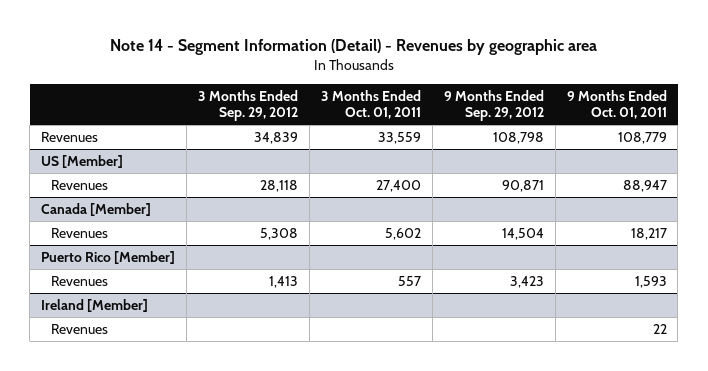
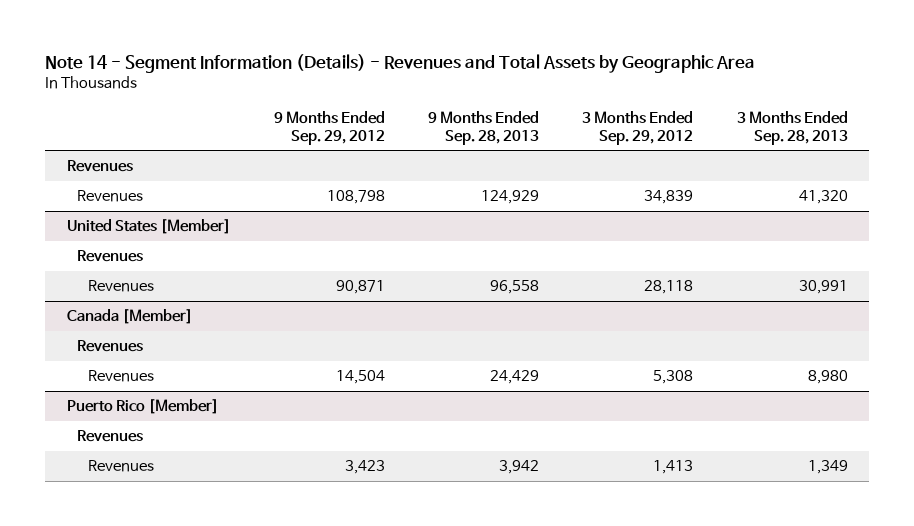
[109,39,597,56] Note 14 - Segment Information (Detail) - Revenues by geographic area -> [44,53,755,73] Note 14 - Segment Information (Details) - Revenues and Total Assets by Geographic Area
[320,89,421,120] 3 Months Ended Oct. 01, 2011 -> none
[566,89,667,120] 9 Months Ended Oct. 01, 2011 -> none
none -> [428,110,540,145] 9 Months Ended Sep. 28, 2013
none -> [736,110,848,145] 3 Months Ended Sep. 28, 2013
none -> [66,160,133,173] Revenues
[41,154,124,168] US [Member] -> none
none -> [66,219,231,235] United States [Member]
none -> [77,250,144,263] Revenues
none -> [77,340,144,353] Revenues
[41,298,149,312] Ireland [Member] -> none
[51,275,109,286] Revenues -> [87,460,154,473] Revenues

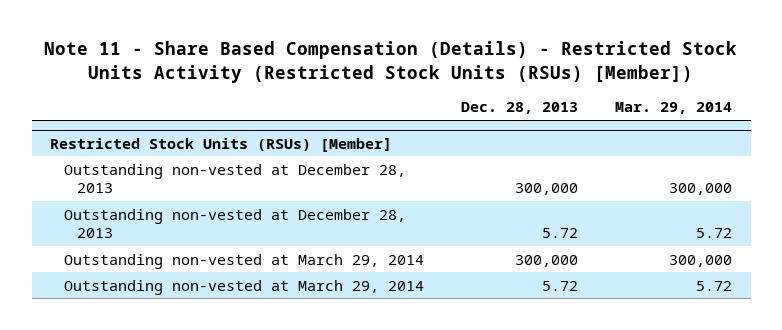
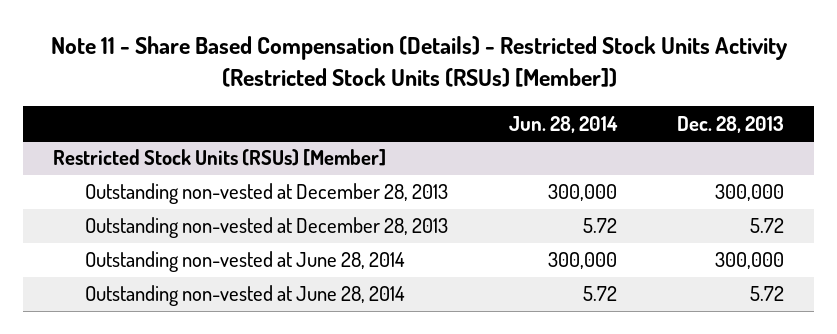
[614,102,732,115] Mar. 29, 2014 -> none
none -> [508,115,618,133] Jun. 28, 2014
[63,253,424,269] Outstanding non-vested at March 29, 2014 -> [85,251,406,273] Outstanding non-vested at June 28, 2014
[63,279,424,295] Outstanding non-vested at March 29, 2014 -> [85,285,406,307] Outstanding non-vested at June 28, 2014

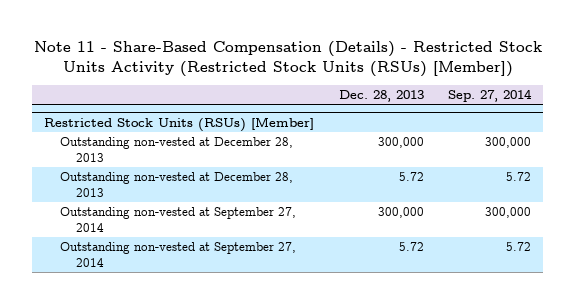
[50,36,787,88] Note 11 - Share Based Compensation (Details) - Restricted Stock Units Activity (Restricted Stock Units (RSUs) [Member]) -> [33,41,542,78] Note 11 - Share-Based Compensation (Details) - Restricted Stock Units Activity (Restricted Stock Units (RSUs) [Member])
[508,115,618,133] Jun. 28, 2014 -> none
none -> [448,89,533,103] Sep. 27, 2014
[85,251,406,273] Outstanding non-vested at June 28, 2014 -> [60,206,297,232] Outstanding non-vested at September 27, 2014
[85,285,406,307] Outstanding non-vested at June 28, 2014 -> [60,241,297,267] Outstanding non-vested at September 27, 2014

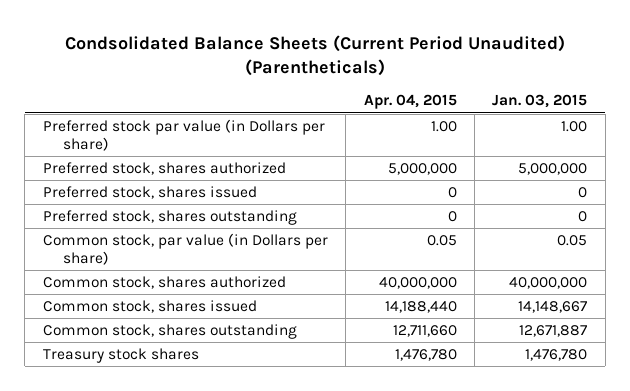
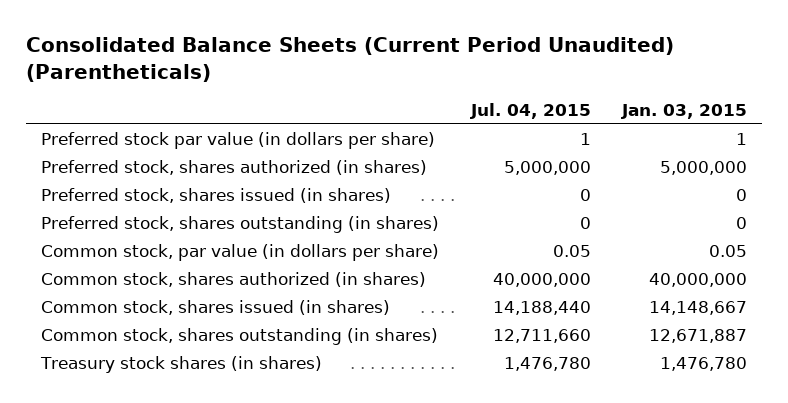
[65,34,566,76] Condsolidated Balance Sheets (Current Period Unaudited) (Parentheticals) -> [25,37,674,82] Consolidated Balance Sheets (Current Period Unaudited) (Parentheticals)
[363,94,457,110] Apr. 04, 2015 -> none
none -> [469,102,591,119] Jul. 04, 2015
[42,119,325,152] Preferred stock par value (in Dollars per share) -> [41,132,436,150] Preferred stock par value (in dollars per share)
[561,121,588,133] 1.00 -> [735,133,747,146] 1
[42,162,286,176] Preferred stock, shares authorized -> [41,160,428,176] Preferred stock, shares authorized (in shares)
[42,186,257,200] Preferred stock, shares issued -> [41,188,392,204] Preferred stock, shares issued (in shares)
[42,210,297,226] Preferred stock, shares outstanding -> [41,216,440,234] Preferred stock, shares outstanding (in shares)
[42,233,328,266] Common stock, par value (in Dollars per share) -> [41,244,440,262] Common stock, par value (in dollars per share)
[42,276,286,290] Common stock, shares authorized -> [41,272,427,288] Common stock, shares authorized (in shares)
[42,300,257,314] Common stock, shares issued -> [41,300,391,316] Common stock, shares issued (in shares)
[42,324,297,340] Common stock, shares outstanding -> [41,328,439,346] Common stock, shares outstanding (in shares)
[42,348,199,364] Treasury stock shares -> [40,356,323,374] Treasury stock shares (in shares)

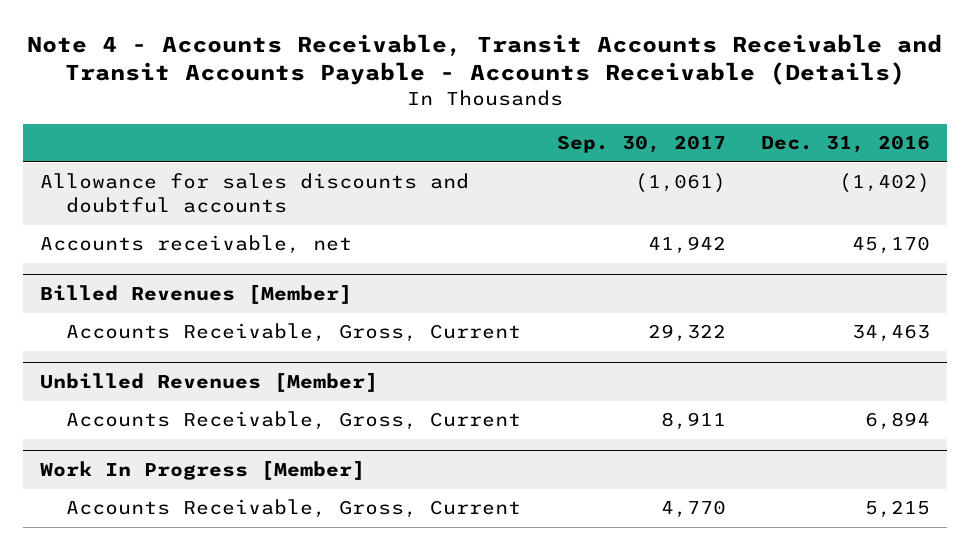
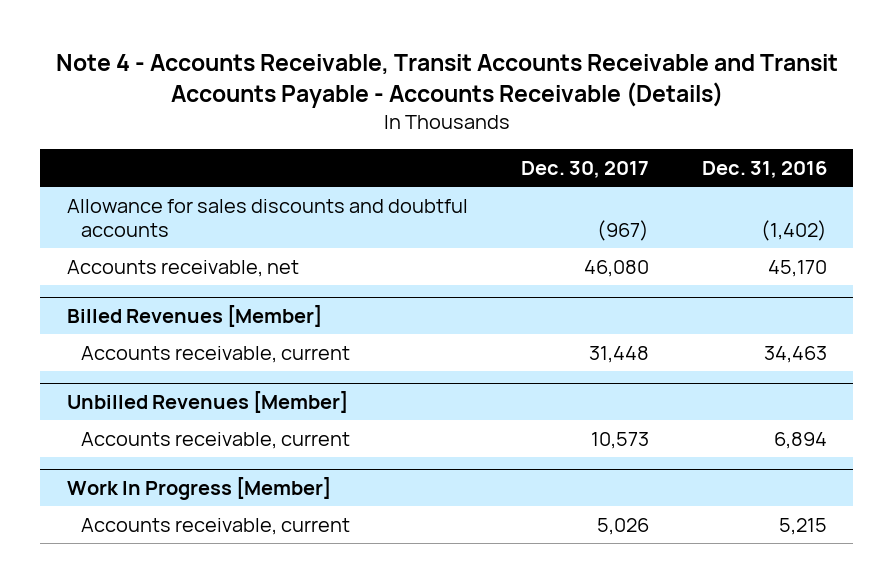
[556,135,726,154] Sep. 30, 2017 -> none
none -> [520,160,649,178] Dec. 30, 2017
[66,323,522,343] Accounts Receivable, Gross, Current -> [81,345,351,363] Accounts receivable, current
[66,411,522,431] Accounts Receivable, Gross, Current -> [81,431,351,449] Accounts receivable, current
[66,499,522,519] Accounts Receivable, Gross, Current -> [81,517,351,535] Accounts receivable, current

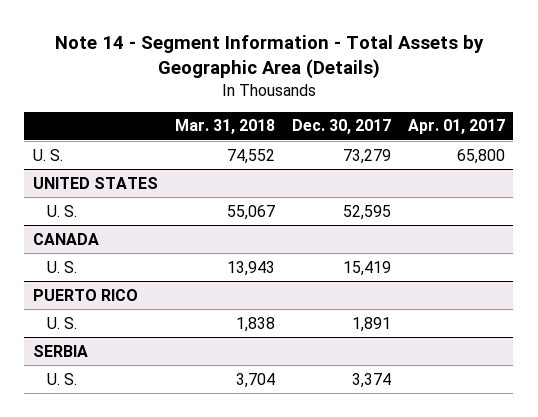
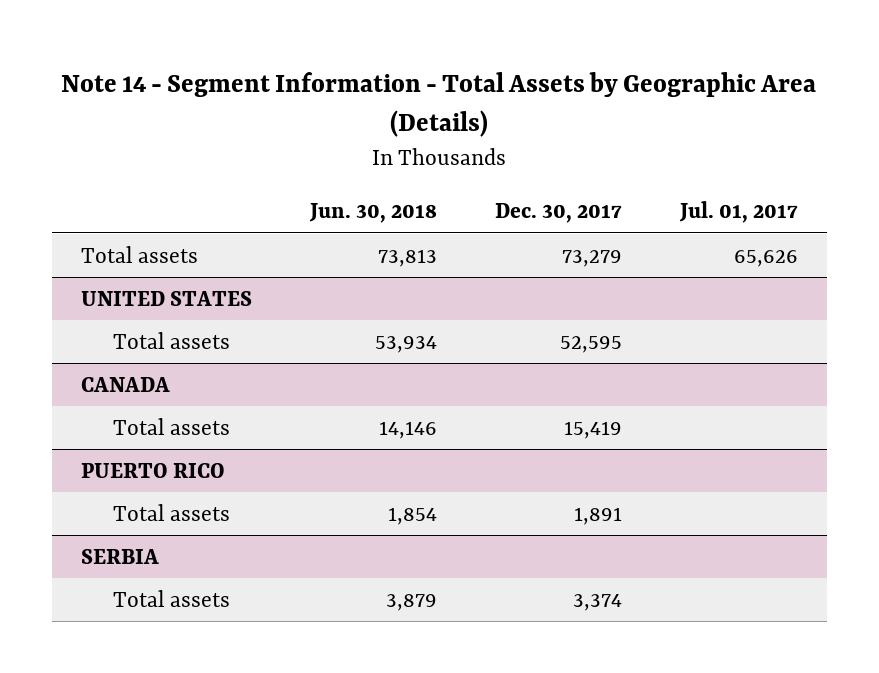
[174,119,275,135] Mar. 31, 2018 -> none
[407,119,505,135] Apr. 01, 2017 -> none
none -> [309,203,438,224] Jun. 30, 2018
none -> [678,201,798,224] Jul. 01, 2017
[32,148,63,161] U. S. -> [81,245,199,263] Total assets
[47,204,78,217] U. S. -> [112,331,230,349] Total assets
[47,260,78,273] U. S. -> [112,417,230,435] Total assets
[47,316,78,329] U. S. -> [112,503,230,521] Total assets
[47,372,78,385] U. S. -> [112,589,230,607] Total assets

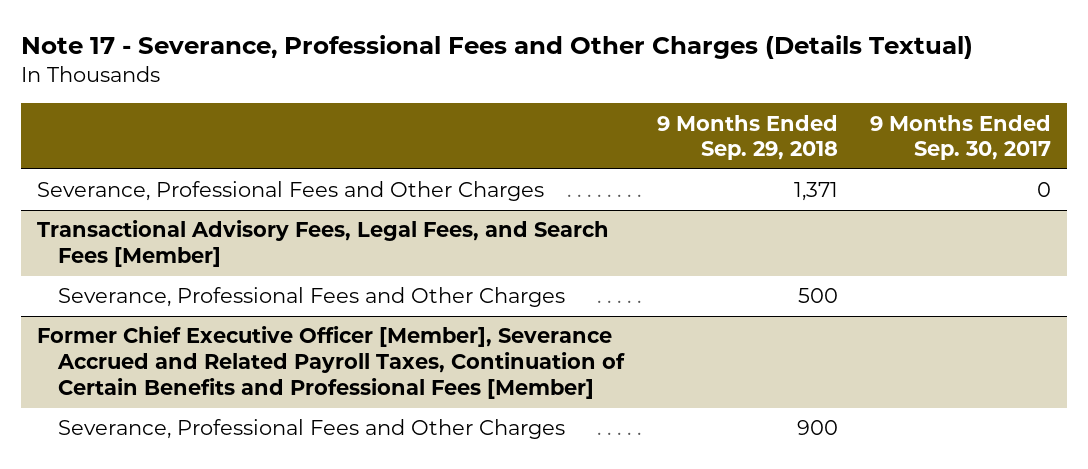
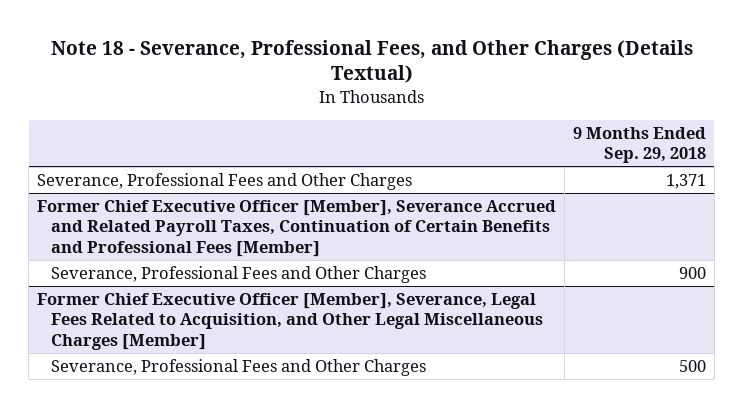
[20,34,973,59] Note 17 - Severance, Professional Fees and Other Charges (Details Textual) -> [50,39,693,84] Note 18 - Severance, Professional Fees, and Other Charges (Details Textual)
[870,114,1052,161] 9 Months Ended Sep. 30, 2017 -> none
[37,220,610,268] Transactional Advisory Fees, Legal Fees, and Search Fees [Member] -> none
[58,287,566,308] Severance, Professional Fees and Other Charges -> none
none -> [37,293,543,350] Former Chief Executive Officer [Member], Severance, Legal Fees Related to Acquisition, and Other Legal Miscellaneous Charges [Member]
none -> [50,359,426,377] Severance, Professional Fees and Other Charges

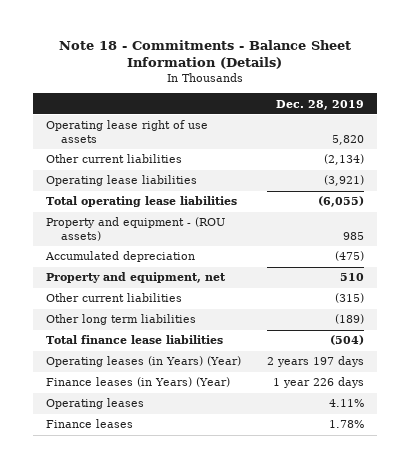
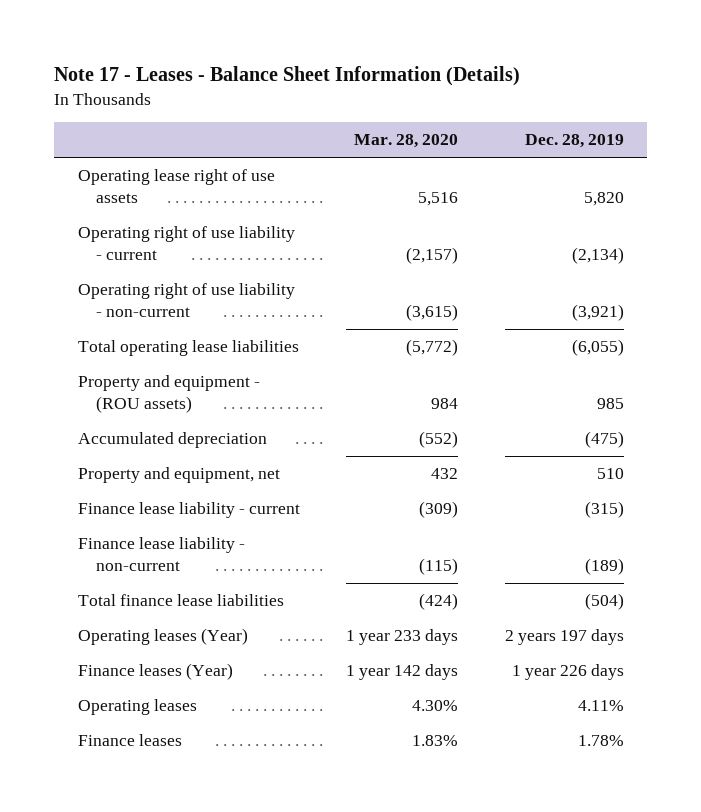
[59,40,352,70] Note 18 - Commitments - Balance Sheet Information (Details) -> [54,66,521,87] Note 17 - Leases - Balance Sheet Information (Details)
none -> [354,134,459,149] Mar. 28, 2020
[46,154,183,164] Other current liabilities -> [77,226,295,261] Operating right of use liability - current
[46,175,198,187] Operating lease liabilities -> [77,283,295,318] Operating right of use liability - non-current
[46,293,183,303] Other current liabilities -> [77,502,300,519] Finance lease liability - current
[46,314,197,326] Other long term liabilities -> [77,537,245,572] Finance lease liability - non-current
[46,356,242,368] Operating leases (in Years) (Year) -> [77,628,248,646] Operating leases (Year)
[46,377,231,388] Finance leases (in Years) (Year) -> [77,663,233,681] Finance leases (Year)

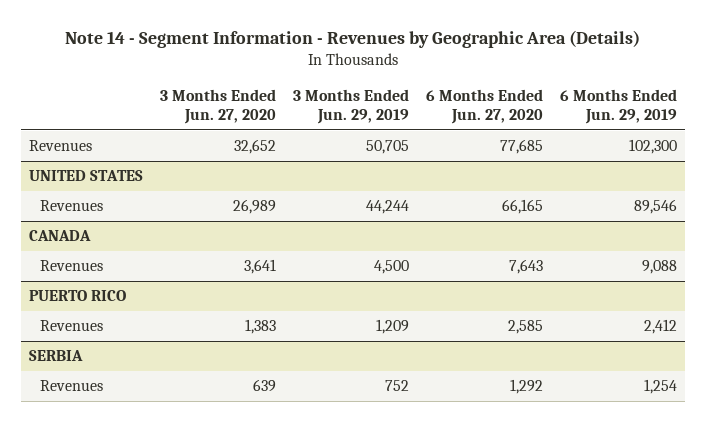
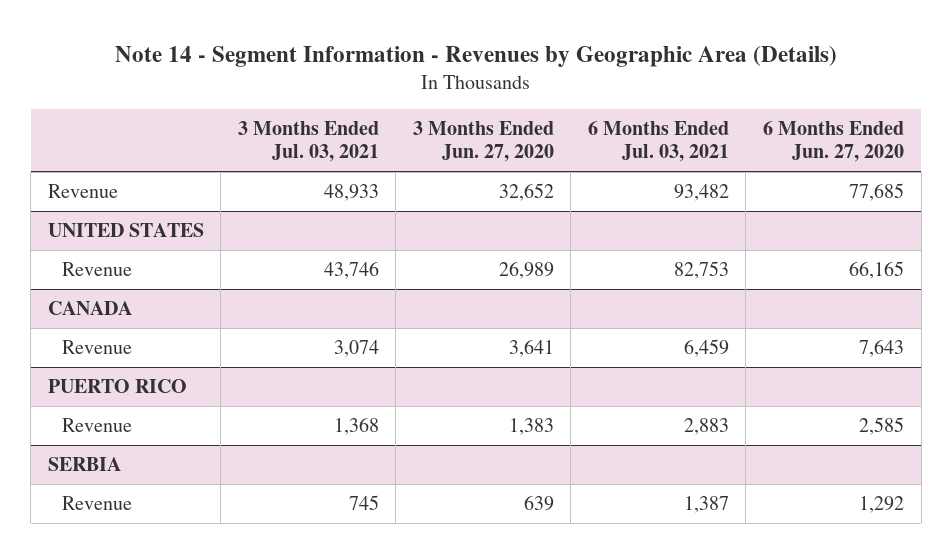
[292,88,409,124] 3 Months Ended Jun. 29, 2019 -> none
[559,88,677,124] 6 Months Ended Jun. 29, 2019 -> none
none -> [237,121,379,163] 3 Months Ended Jul. 03, 2021
none -> [587,121,729,163] 6 Months Ended Jul. 03, 2021
[29,140,93,152] Revenues -> [47,183,118,198] Revenue
[40,200,104,212] Revenues -> [62,261,133,276] Revenue
[40,260,104,272] Revenues -> [62,339,133,354] Revenue
[40,320,104,332] Revenues -> [62,417,133,432] Revenue
[40,380,104,392] Revenues -> [62,495,133,510] Revenue

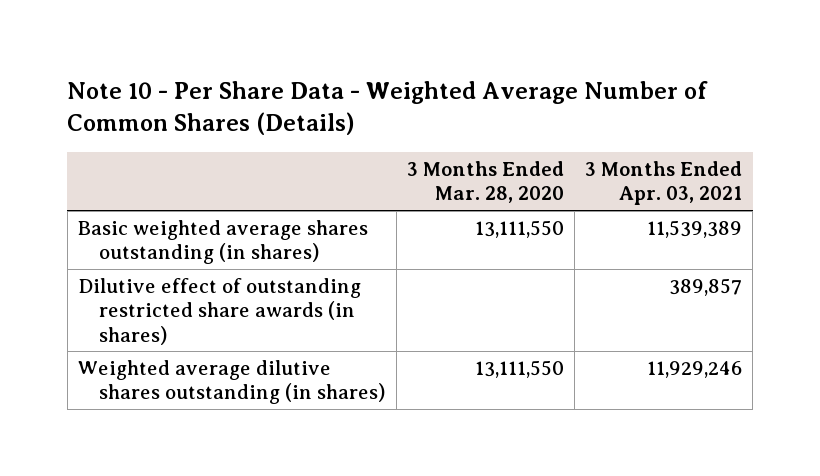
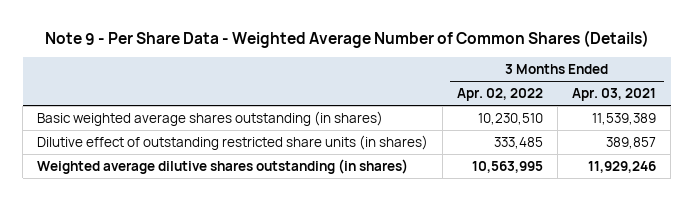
[67,81,709,136] Note 10 - Per Share Data - Weighted Average Number of Common Shares (Details) -> [44,29,649,48] Note 9 - Per Share Data - Weighted Average Number of Common Shares (Details)
[406,161,564,204] 3 Months Ended Mar. 28, 2020 -> none
none -> [457,88,544,102] Apr. 02, 2022
[77,278,361,345] Dilutive effect of outstanding restricted share awards (in shares) -> [37,134,429,150] Dilutive effect of outstanding restricted share units (in shares)

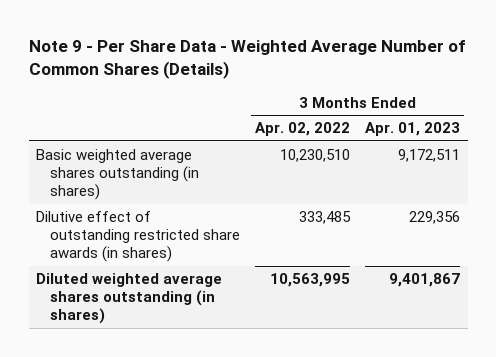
[572,88,657,102] Apr. 03, 2021 -> none
none -> [365,122,461,137] Apr. 01, 2023
[37,134,429,150] Dilutive effect of outstanding restricted share units (in shares) -> [36,210,241,263] Dilutive effect of outstanding restricted share awards (in shares)
[37,158,409,174] Weighted average dilutive shares outstanding (in shares) -> [36,272,223,325] Diluted weighted average shares outstanding (in shares)

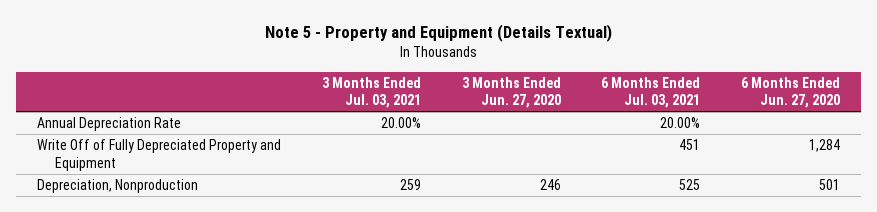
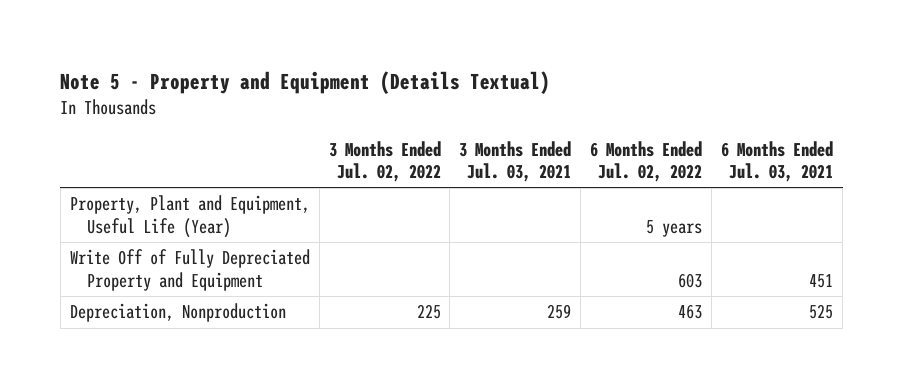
[461,76,561,109] 3 Months Ended Jun. 27, 2020 -> none
[741,76,841,109] 6 Months Ended Jun. 27, 2020 -> none
none -> [328,140,441,183] 3 Months Ended Jul. 02, 2022
none -> [590,140,703,183] 6 Months Ended Jul. 02, 2022
[36,117,181,132] Annual Depreciation Rate -> none
none -> [69,195,310,238] Property, Plant and Equipment, Useful Life (Year)

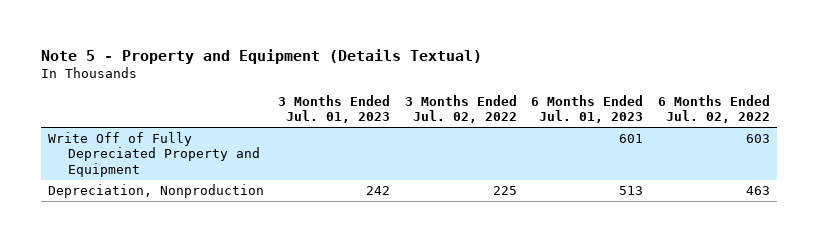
[459,140,572,183] 3 Months Ended Jul. 03, 2021 -> none
[721,140,834,183] 6 Months Ended Jul. 03, 2021 -> none
none -> [278,94,391,124] 3 Months Ended Jul. 01, 2023
none -> [531,94,644,124] 6 Months Ended Jul. 01, 2023
[69,195,310,238] Property, Plant and Equipment, Useful Life (Year) -> none

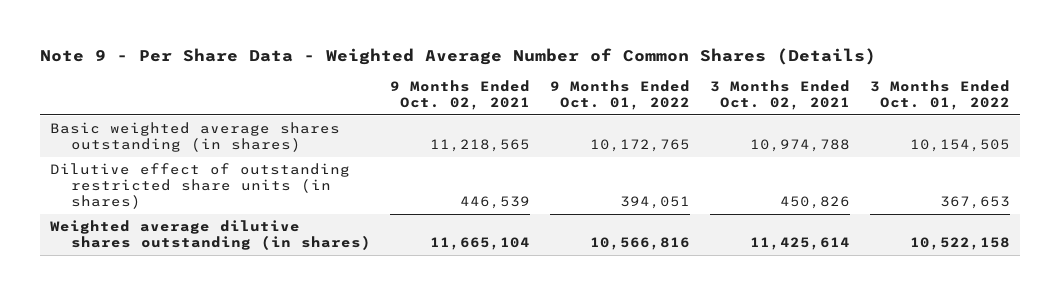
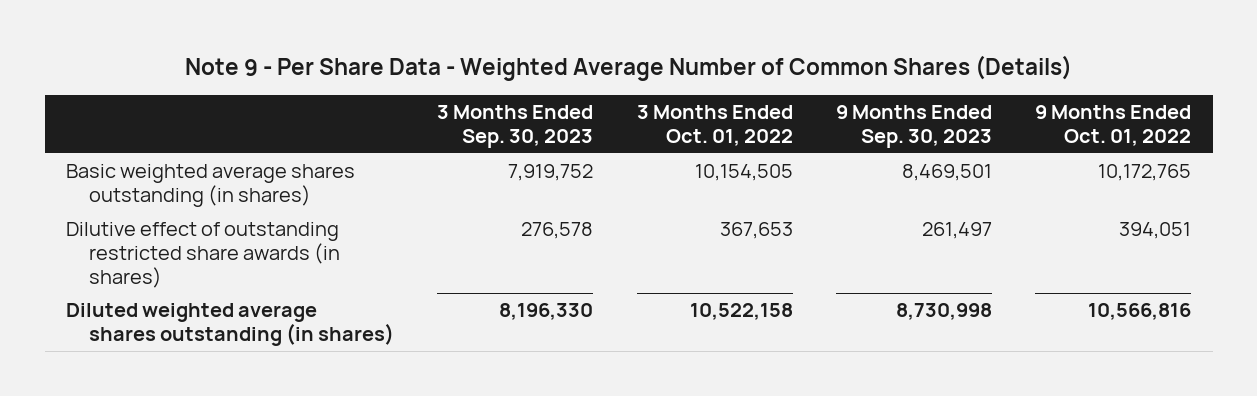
[390,80,531,111] 9 Months Ended Oct. 02, 2021 -> none
[709,80,850,111] 3 Months Ended Oct. 02, 2021 -> none
none -> [437,105,594,149] 3 Months Ended Sep. 30, 2023
none -> [835,105,992,149] 9 Months Ended Sep. 30, 2023
[49,162,350,210] Dilutive effect of outstanding restricted share units (in shares) -> [66,222,341,288] Dilutive effect of outstanding restricted share awards (in shares)
[49,219,371,251] Weighted average dilutive shares outstanding (in shares) -> [66,303,395,346] Diluted weighted average shares outstanding (in shares)

